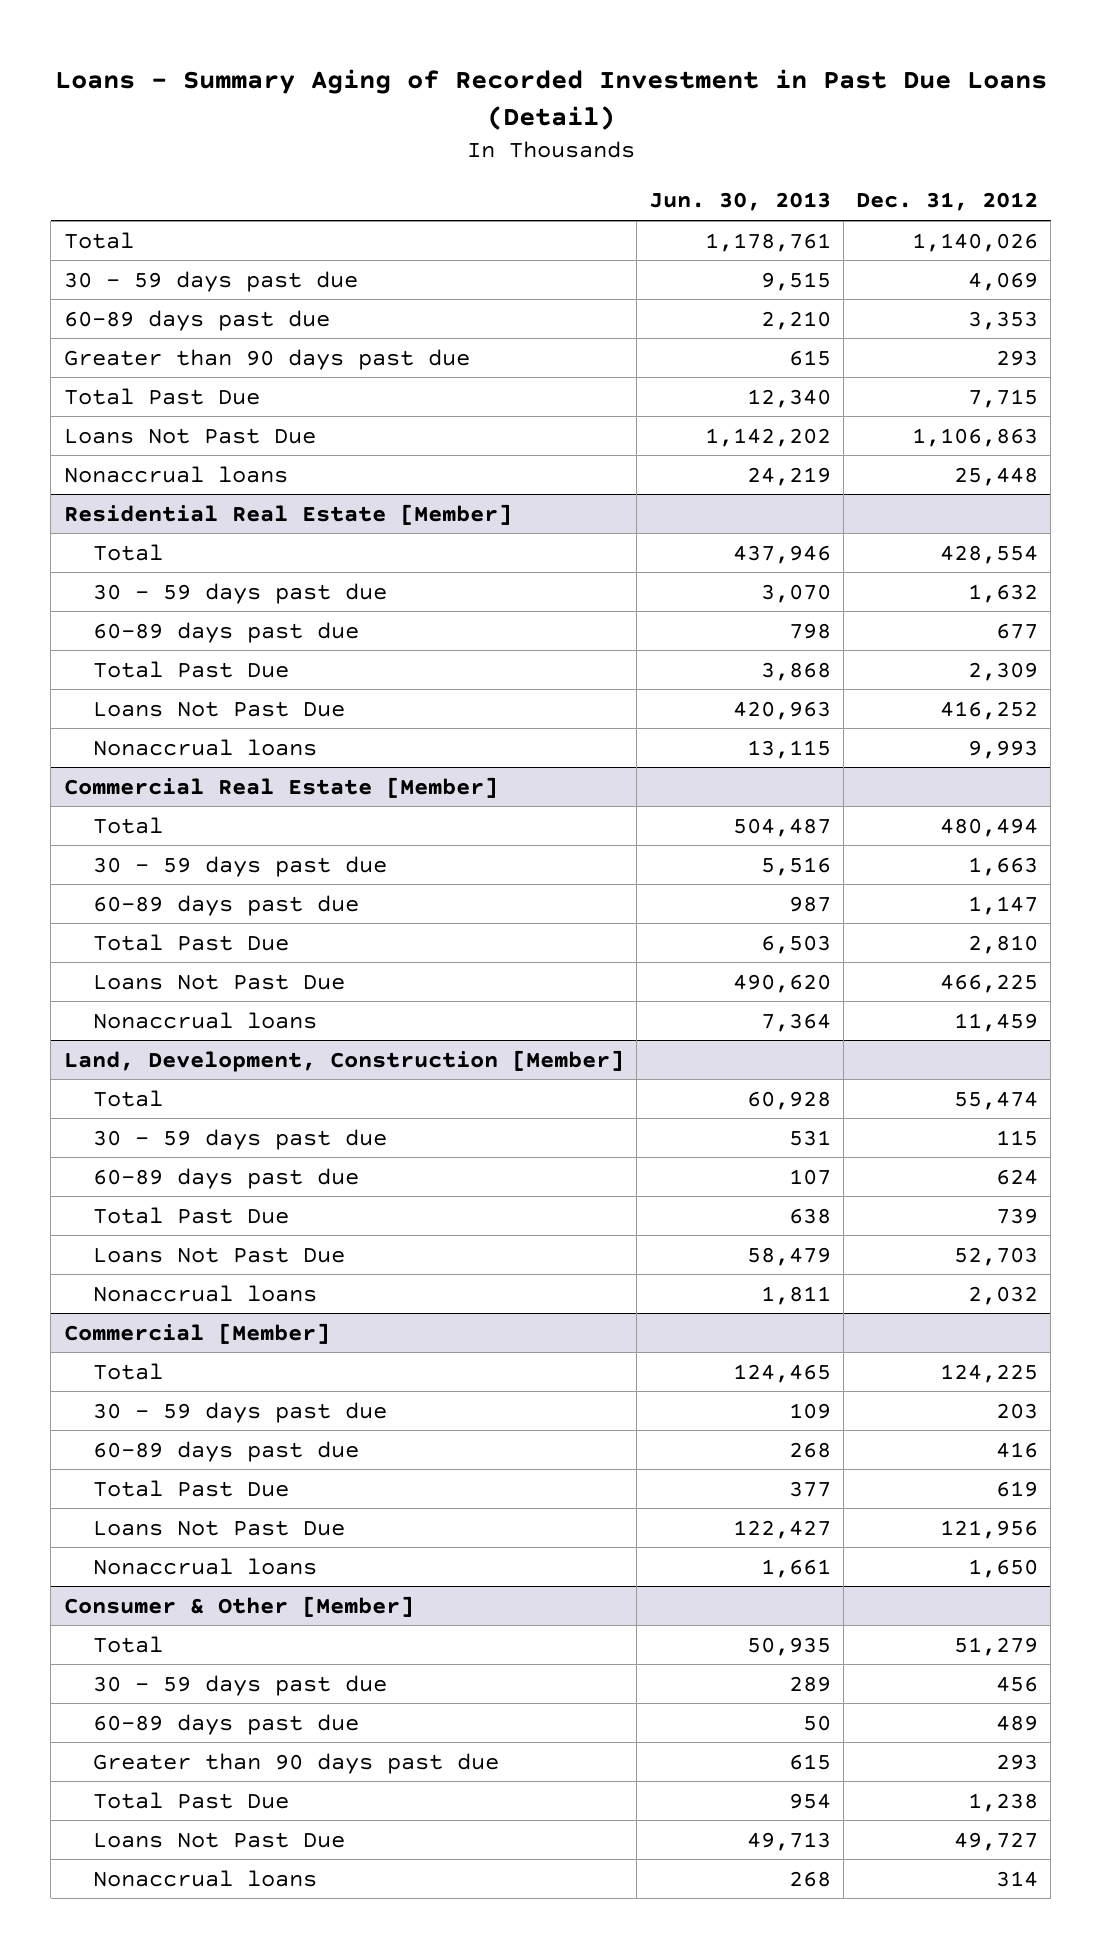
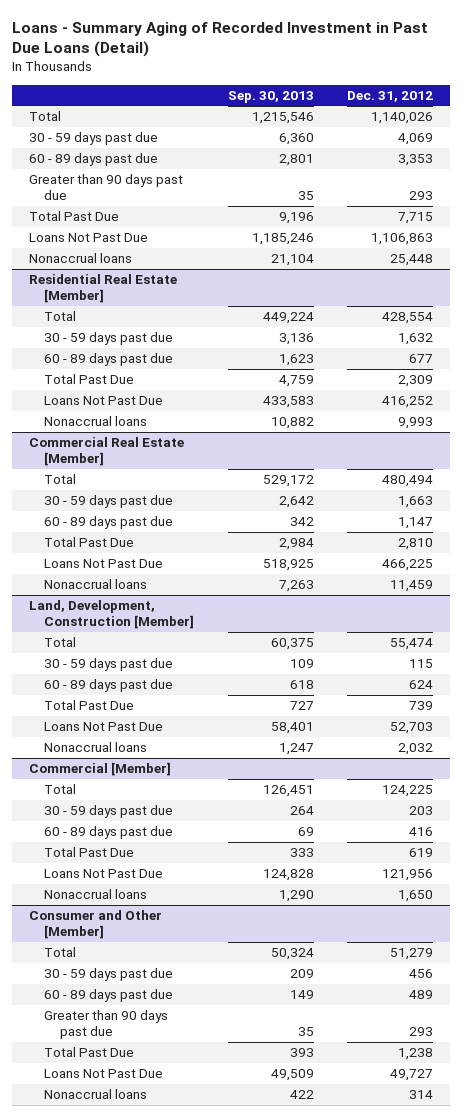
[648,192,831,212] Jun. 30, 2013 -> none
none -> [227,90,314,103] Sep. 30, 2013
[63,309,330,331] 60-89 days past due -> [28,153,158,167] 60 - 89 days past due
[93,621,360,643] 60-89 days past due -> [44,353,174,367] 60 - 89 days past due
[93,894,360,916] 60-89 days past due -> [44,516,174,530] 60 - 89 days past due
[93,1167,360,1189] 60-89 days past due -> [44,679,174,693] 60 - 89 days past due
[93,1440,360,1462] 60-89 days past due -> [44,826,174,840] 60 - 89 days past due
[63,1595,414,1617] Consumer & Other [Member] -> [28,910,162,940] Consumer and Other [Member]
[93,1713,360,1735] 60-89 days past due -> [44,989,174,1003] 60 - 89 days past due

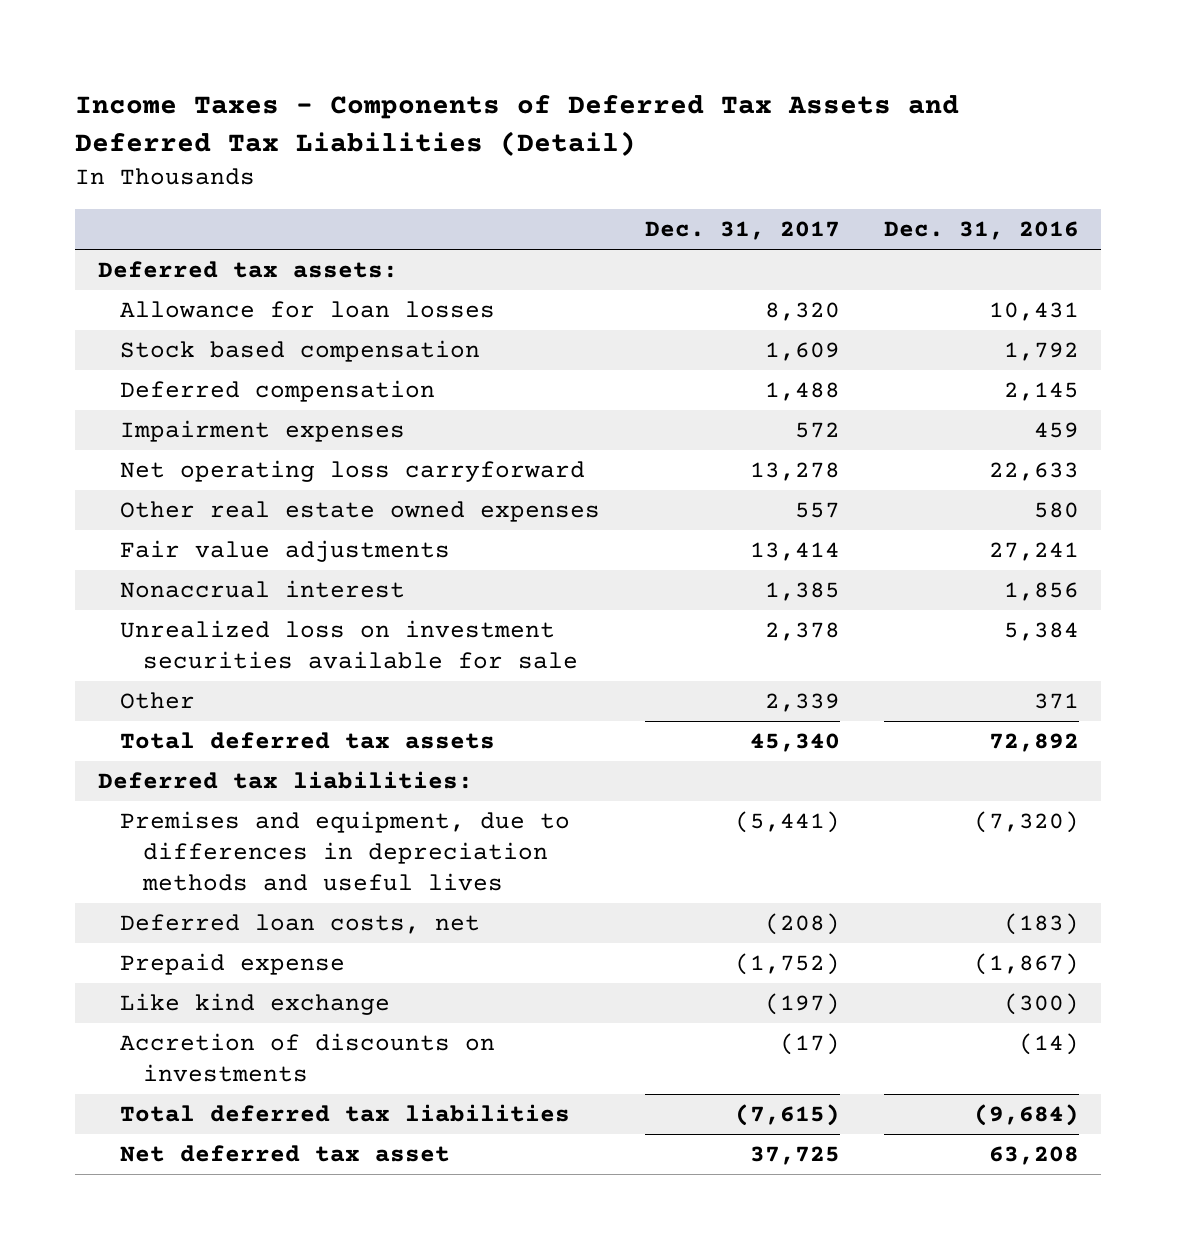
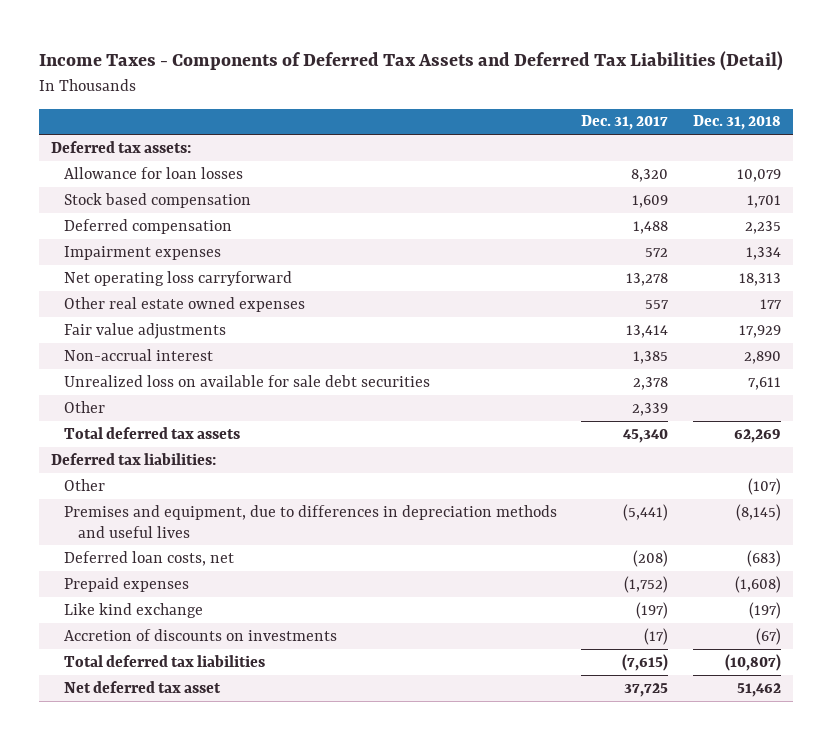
[883,221,1079,241] Dec. 31, 2016 -> none
none -> [692,115,781,131] Dec. 31, 2018
[120,580,406,599] Nonaccrual interest -> [64,348,214,361] Non-accrual interest
[120,620,578,670] Unrealized loss on investment securities available for sale -> [64,374,431,387] Unrealized loss on available for sale debt securities
none -> [64,478,106,491] Other
[120,953,346,976] Prepaid expense -> [64,576,190,592] Prepaid expenses

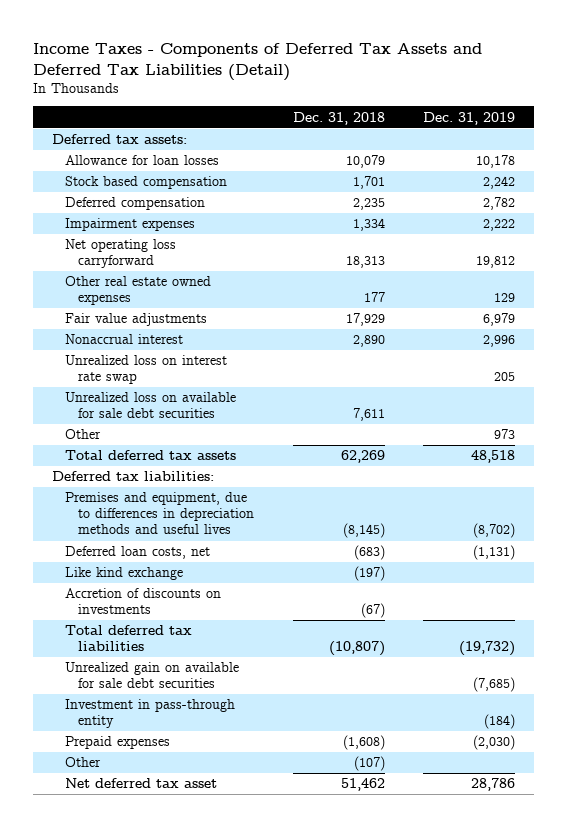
[581,115,669,131] Dec. 31, 2017 -> none
none -> [422,111,515,125] Dec. 31, 2019
[64,348,214,361] Non-accrual interest -> [65,334,184,345] Nonaccrual interest
none -> [65,355,228,385] Unrealized loss on interest rate swap
none -> [65,662,240,689] Unrealized gain on available for sale debt securities
none -> [65,699,236,729] Investment in pass-through entity
[64,576,190,592] Prepaid expenses -> [65,736,171,750] Prepaid expenses
[64,478,106,491] Other -> [65,757,102,768] Other

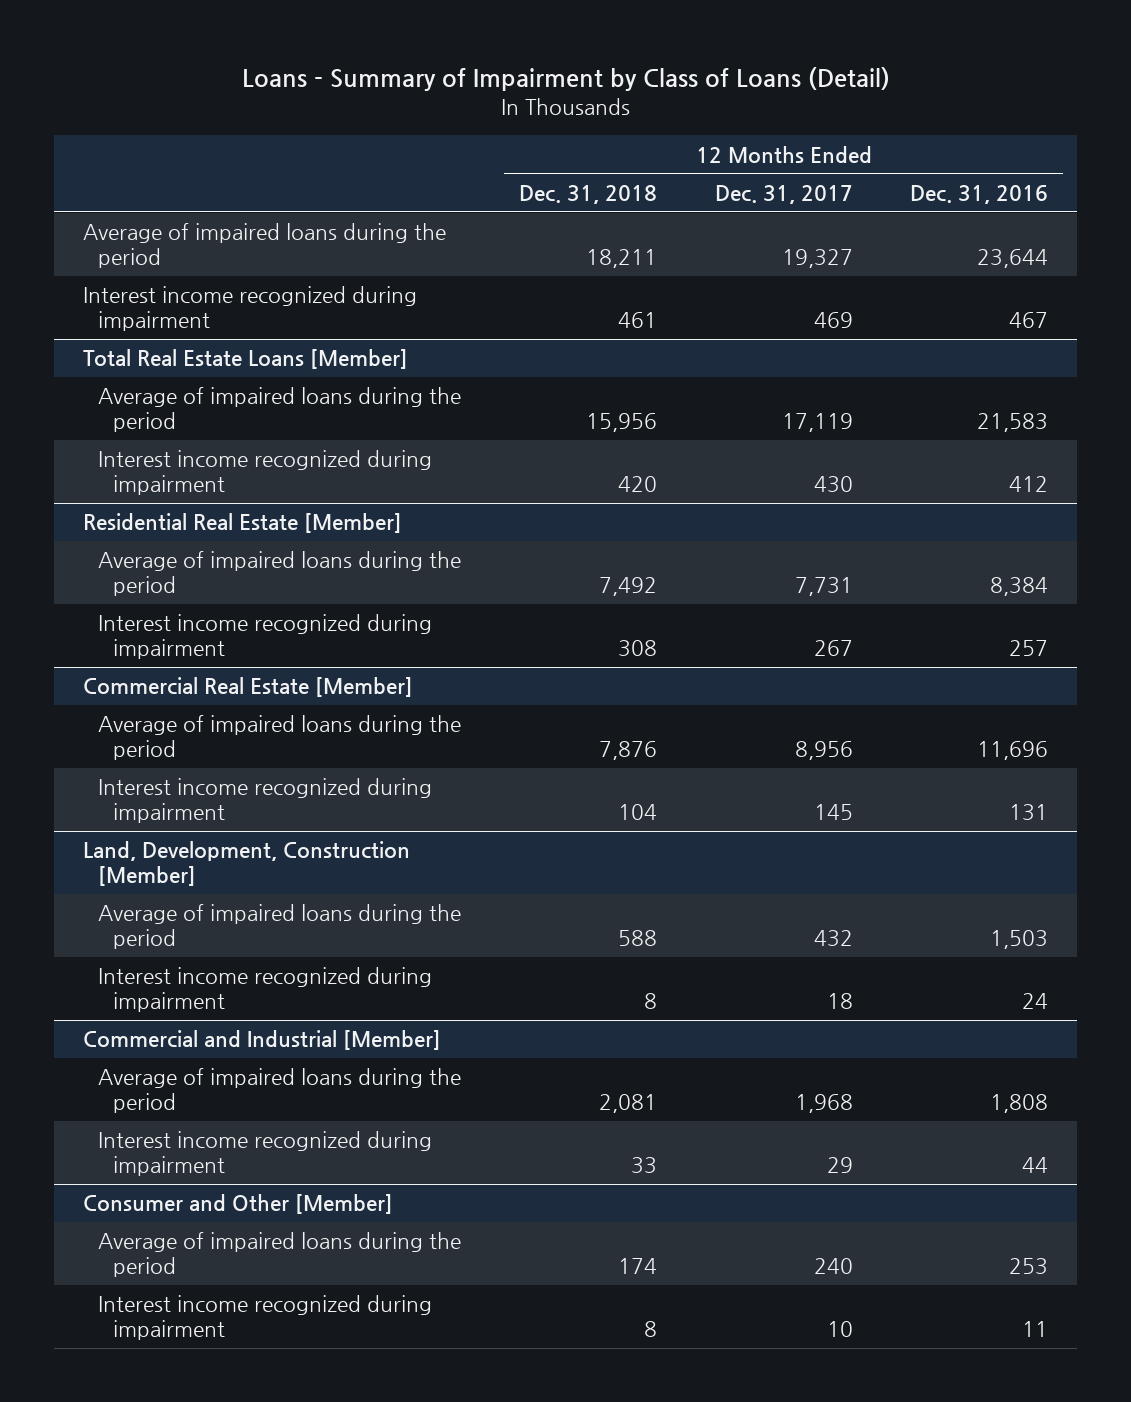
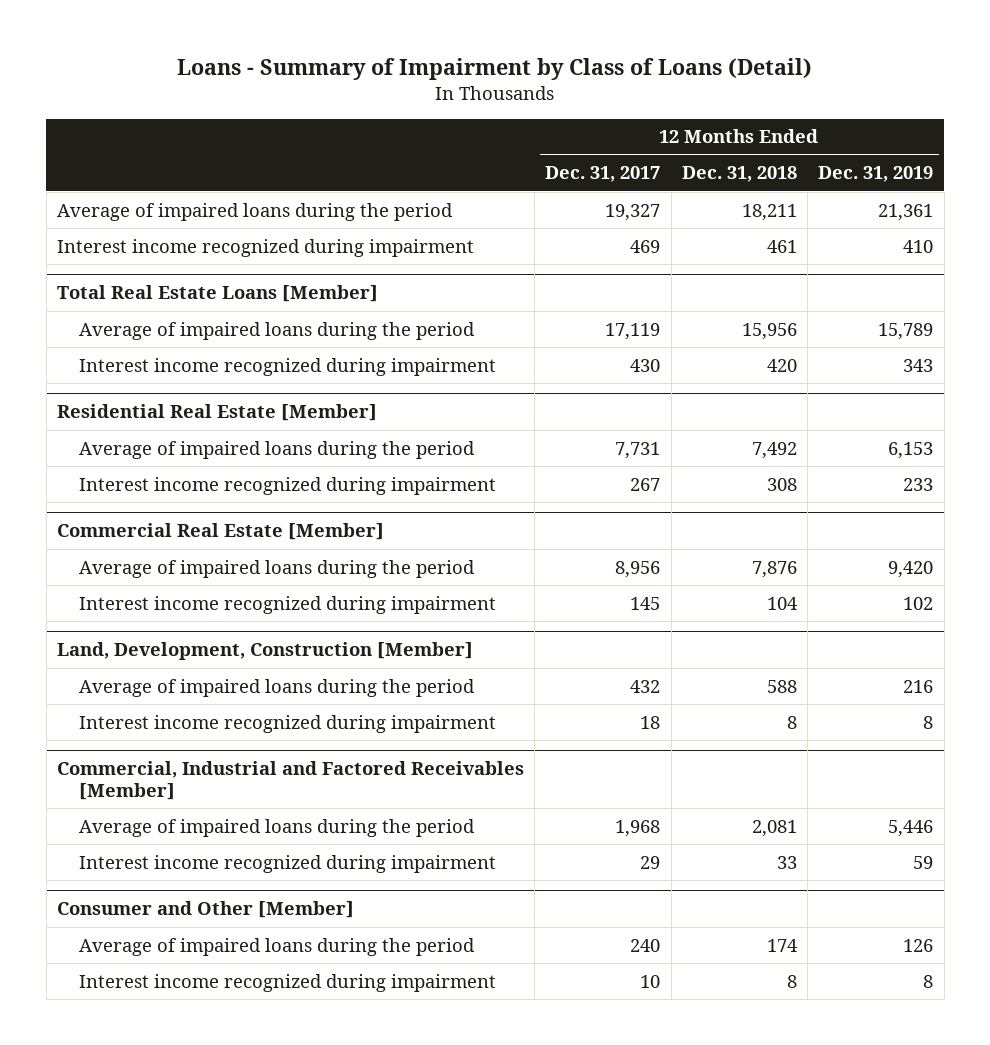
[910,184,1049,204] Dec. 31, 2016 -> none
none -> [818,166,934,183] Dec. 31, 2019
[82,1030,441,1051] Commercial and Industrial [Member] -> [56,761,524,801] Commercial, Industrial and Factored Receivables [Member]

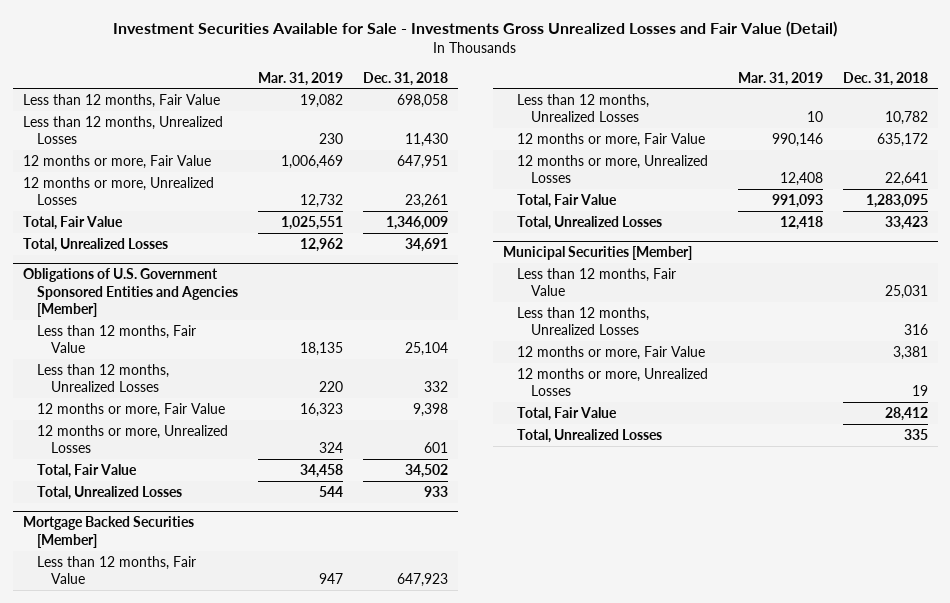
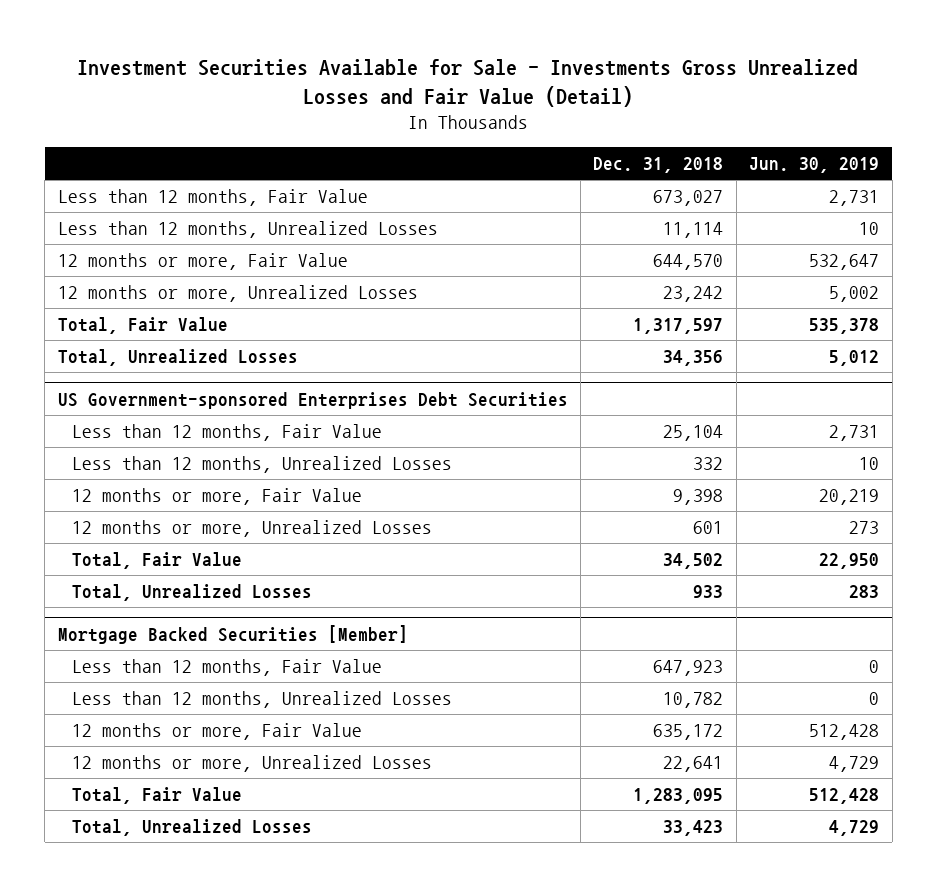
[257,71,343,86] Mar. 31, 2019 -> none
none -> [749,157,880,174] Jun. 30, 2019
[396,93,448,108] 698,058 -> [653,190,724,207] 673,027
[404,133,448,148] 11,430 -> [663,222,724,239] 11,114
[396,154,448,169] 647,951 -> [653,254,724,271] 644,570
[404,194,448,209] 23,261 -> [663,286,724,303] 23,242
[385,215,448,230] 1,346,009 -> [633,318,724,335] 1,317,597
[404,237,448,252] 34,691 -> [663,350,724,367] 34,356
[22,268,238,318] Obligations of U.S. Government Sponsored Entities and Agencies [Member] -> [57,392,568,410] US Government-sponsored Enterprises Debt Securities
[502,246,692,261] Municipal Securities [Member] -> none
[516,267,676,297] Less than 12 months, Fair Value -> none
[516,306,649,336] Less than 12 months, Unrealized Losses -> none
[516,345,705,360] 12 months or more, Fair Value -> none
[516,367,708,397] 12 months or more, Unrealized Losses -> none
[516,406,617,421] Total, Fair Value -> none
[516,428,662,443] Total, Unrealized Losses -> none

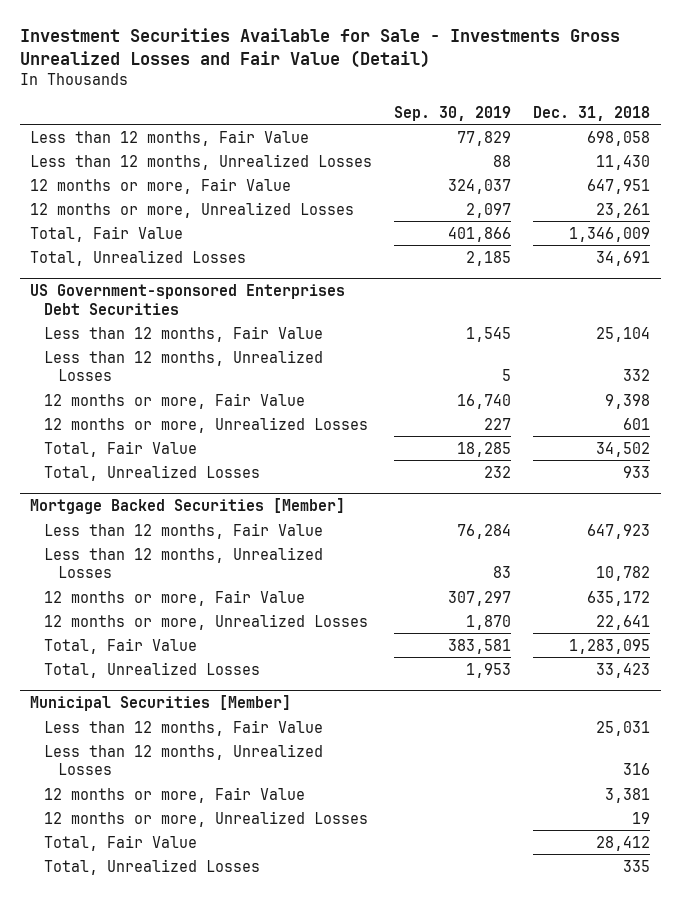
[749,157,880,174] Jun. 30, 2019 -> none
none -> [394,105,512,121] Sep. 30, 2019
[653,190,724,207] 673,027 -> [586,130,650,146] 698,058
[663,222,724,239] 11,114 -> [595,154,650,170] 11,430
[653,254,724,271] 644,570 -> [586,178,650,194] 647,951
[663,286,724,303] 23,242 -> [595,202,650,218] 23,261
[633,318,724,335] 1,317,597 -> [568,226,650,242] 1,346,009
[663,350,724,367] 34,356 -> [595,250,650,266] 34,691
none -> [30,694,292,711] Municipal Securities [Member]
none -> [44,719,324,736] Less than 12 months, Fair Value
none -> [44,743,324,776] Less than 12 months, Unrealized Losses
none -> [44,786,306,803] 12 months or more, Fair Value
none -> [44,810,369,827] 12 months or more, Unrealized Losses
none -> [44,834,198,851] Total, Fair Value
none -> [44,858,261,875] Total, Unrealized Losses

